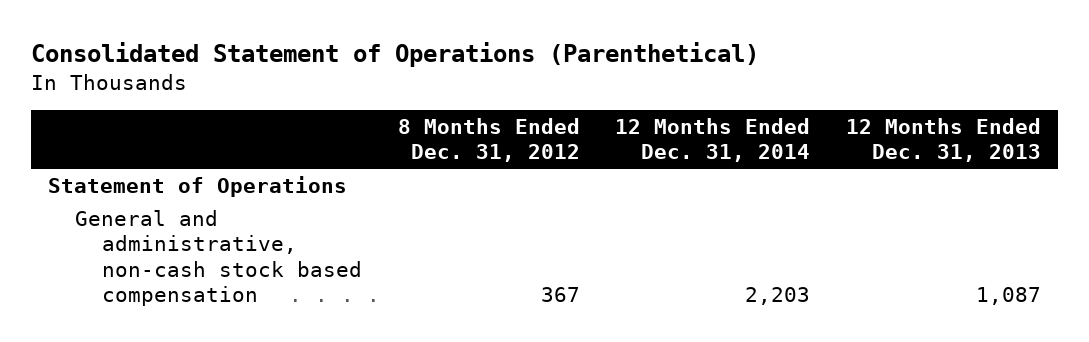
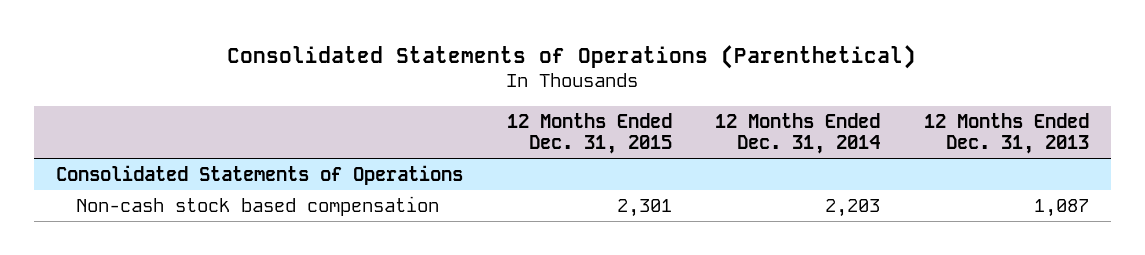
[30,42,759,68] Consolidated Statement of Operations (Parenthetical) -> [227,44,917,69] Consolidated Statements of Operations (Parenthetical)
[397,117,580,163] 8 Months Ended Dec. 31, 2012 -> none
none -> [506,112,672,155] 12 Months Ended Dec. 31, 2015
[48,175,348,197] Statement of Operations -> [55,164,463,185] Consolidated Statements of Operations
[75,209,363,306] General and administrative, non-cash stock based compensation -> [75,195,439,216] Non-cash stock based compensation

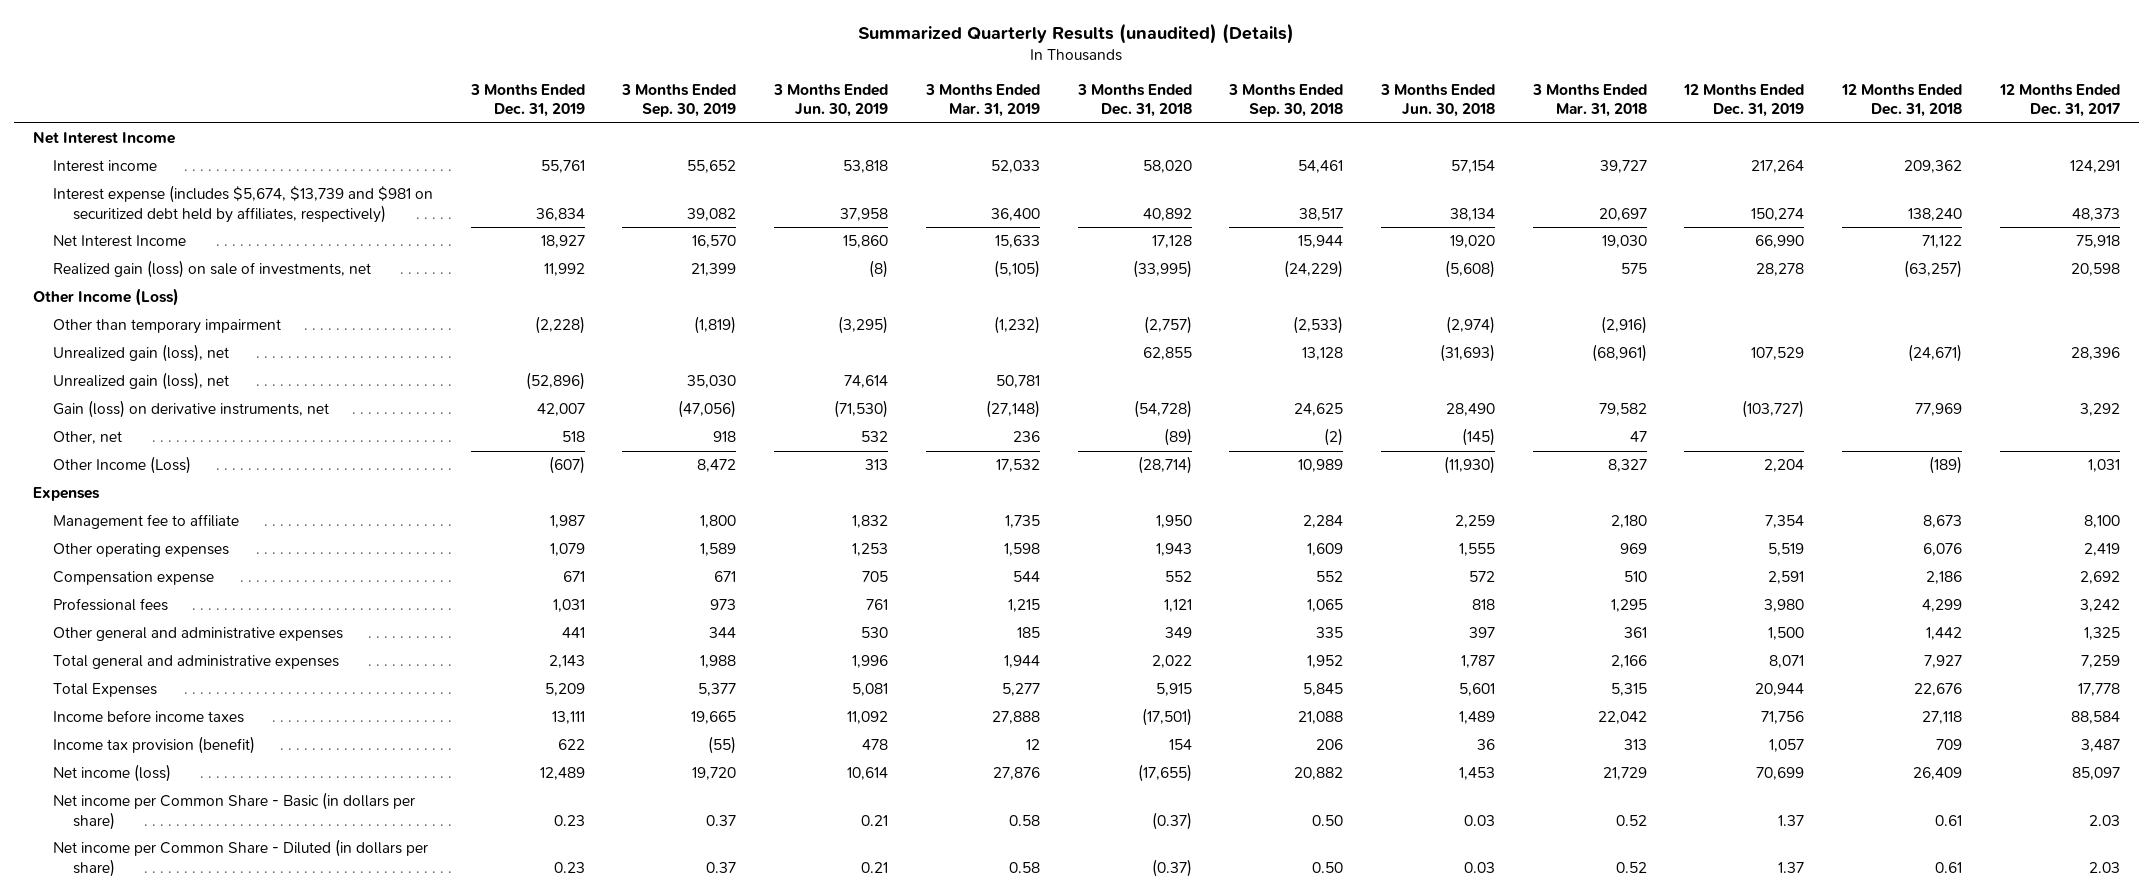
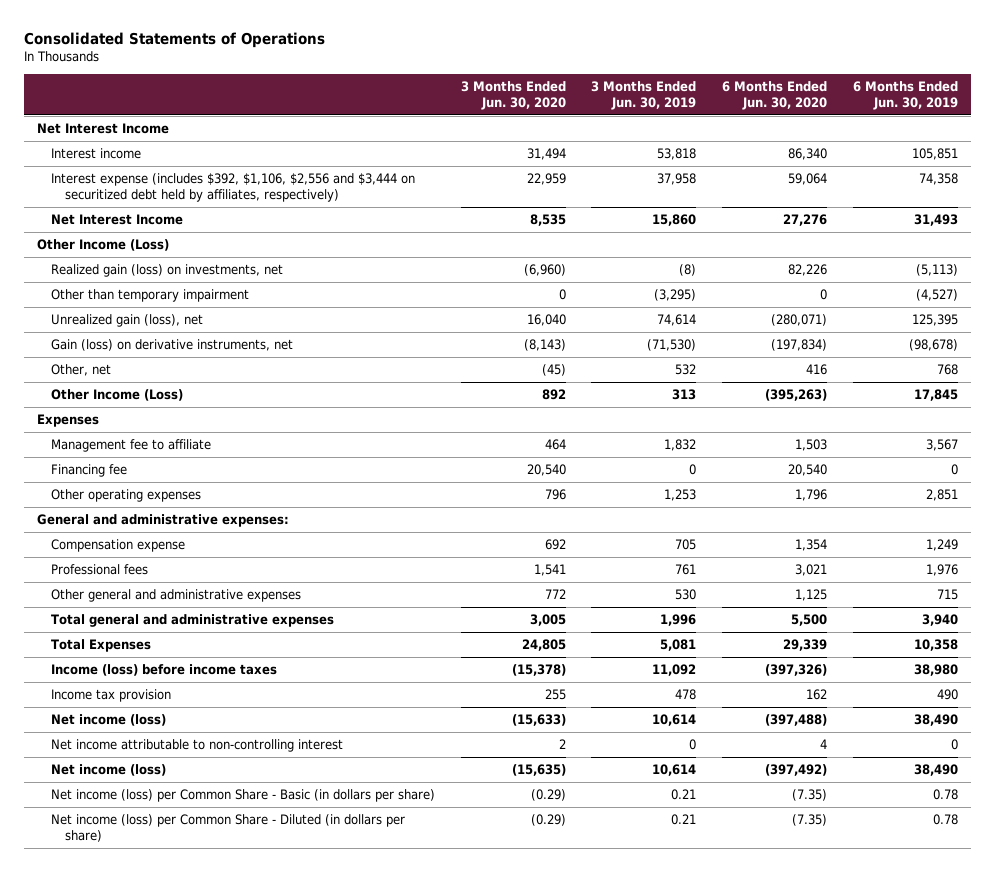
[858,22,1295,44] Summarized Quarterly Results (unaudited) (Details) -> [24,32,326,49] Consolidated Statements of Operations
[469,83,585,118] 3 Months Ended Dec. 31, 2019 -> none
[621,83,737,118] 3 Months Ended Sep. 30, 2019 -> none
[924,83,1040,118] 3 Months Ended Mar. 31, 2019 -> none
[1076,83,1192,118] 3 Months Ended Dec. 31, 2018 -> none
[1228,83,1344,118] 3 Months Ended Sep. 30, 2018 -> none
[1379,83,1495,118] 3 Months Ended Jun. 30, 2018 -> none
[1531,83,1647,118] 3 Months Ended Mar. 31, 2018 -> none
[1683,83,1805,118] 12 Months Ended Dec. 31, 2019 -> none
[1841,83,1963,118] 12 Months Ended Dec. 31, 2018 -> none
[1998,83,2120,118] 12 Months Ended Dec. 31, 2017 -> none
none -> [460,80,566,110] 3 Months Ended Jun. 30, 2020
none -> [722,80,828,110] 6 Months Ended Jun. 30, 2020
none -> [852,80,958,110] 6 Months Ended Jun. 30, 2019
[53,185,434,223] Interest expense (includes $5,674, $13,739 and $981 on securitized debt held by affiliates, respectively) -> [50,172,415,203] Interest expense (includes $392, $1,106, $2,556 and $3,444 on securitized debt held by affiliates, respectively)
[53,260,372,279] Realized gain (loss) on sale of investments, net -> none
none -> [50,263,283,277] Realized gain (loss) on investments, net
[53,344,230,363] Unrealized gain (loss), net -> none
none -> [50,463,127,477] Financing fee
none -> [37,513,290,527] General and administrative expenses:
[53,710,245,724] Income before income taxes -> [50,663,277,676] Income (loss) before income taxes
[53,736,256,755] Income tax provision (benefit) -> [50,688,171,702] Income tax provision
none -> [50,738,343,752] Net income attributable to non-controlling interest
none -> [50,763,166,776] Net income (loss)
[53,792,416,830] Net income per Common Share - Basic (in dollars per share) -> [50,788,435,802] Net income (loss) per Common Share - Basic (in dollars per share)
[53,839,429,877] Net income per Common Share - Diluted (in dollars per share) -> [50,813,405,843] Net income (loss) per Common Share - Diluted (in dollars per share)

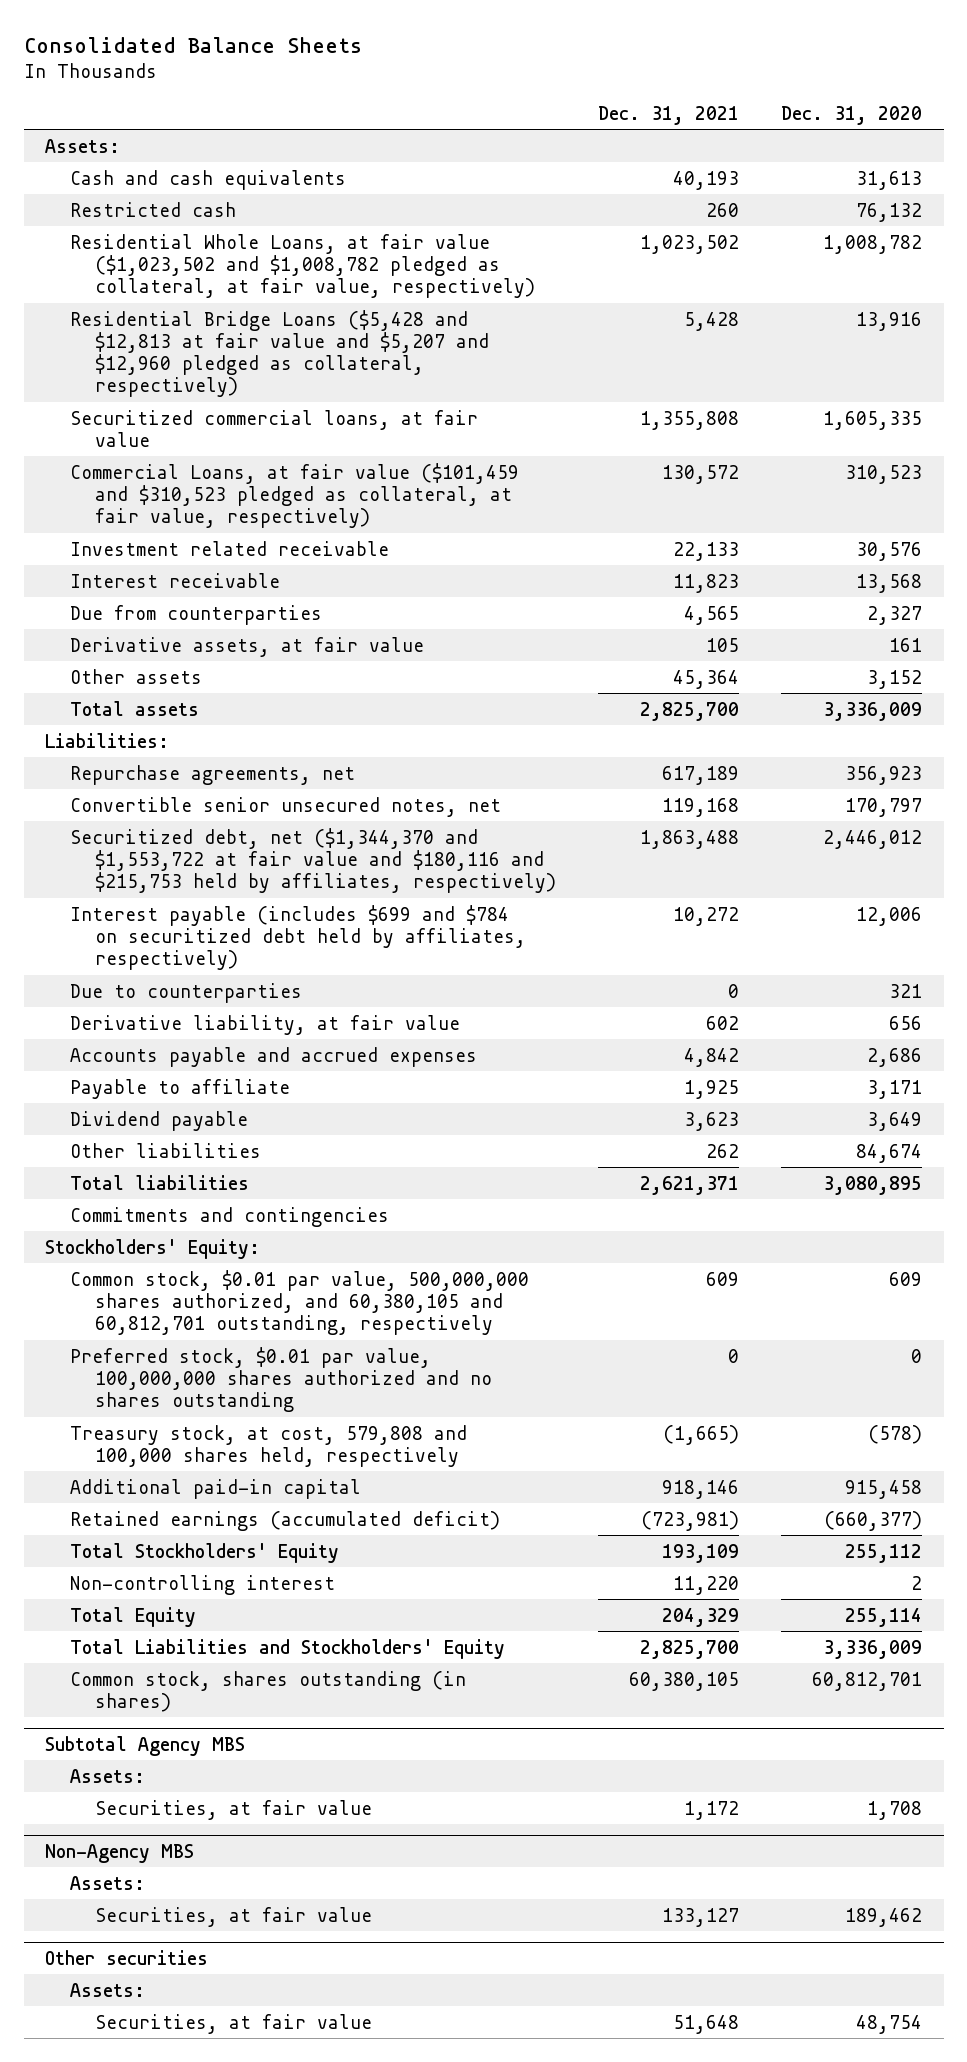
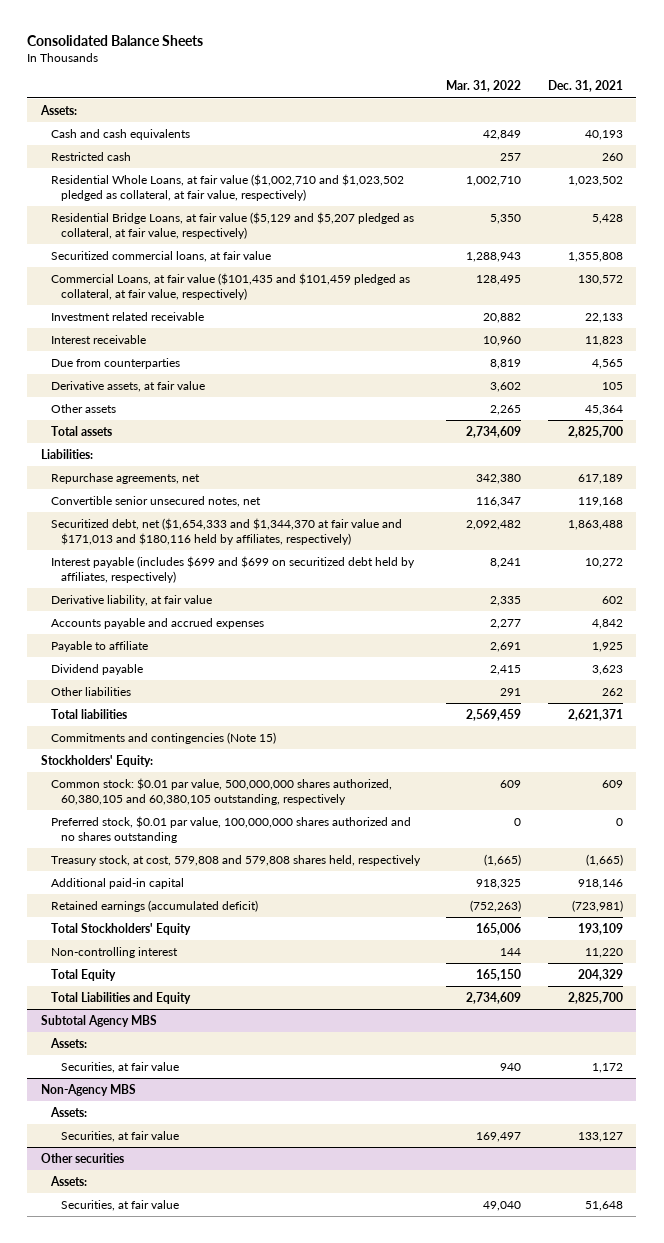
[781,105,923,125] Dec. 31, 2020 -> none
none -> [446,80,522,93] Mar. 31, 2022
[69,233,536,299] Residential Whole Loans, at fair value ($1,023,502 and $1,008,782 pledged as collateral, at fair value, respectively) -> [50,173,404,202] Residential Whole Loans, at fair value ($1,002,710 and $1,023,502 pledged as collateral, at fair value, respectively)
[69,309,490,398] Residential Bridge Loans ($5,428 and $12,813 at fair value and $5,207 and $12,960 pledged as collateral, respectively) -> [50,211,414,240] Residential Bridge Loans, at fair value ($5,129 and $5,207 pledged as collateral, at fair value, respectively)
[69,462,519,529] Commercial Loans, at fair value ($101,459 and $310,523 pledged as collateral, at fair value, respectively) -> [50,272,410,301] Commercial Loans, at fair value ($101,435 and $101,459 pledged as collateral, at fair value, respectively)
[69,982,302,1003] Due to counterparties -> none
[69,827,557,894] Securitized debt, net ($1,344,370 and $1,553,722 at fair value and $180,116 and $215,753 held by affiliates, respectively) -> [50,517,402,546] Securitized debt, net ($1,654,333 and $1,344,370 at fair value and $171,013 and $180,116 held by affiliates, respectively)
[69,904,527,971] Interest payable (includes $699 and $784 on securitized debt held by affiliates, respectively) -> [50,555,415,584] Interest payable (includes $699 and $699 on securitized debt held by affiliates, respectively)
[69,1206,389,1227] Commitments and contingencies -> [50,731,276,744] Commitments and contingencies (Note 15)
[69,1269,529,1336] Common stock, $0.01 par value, 500,000,000 shares authorized, and 60,380,105 and 60,812,701 outstanding, respectively -> [50,777,392,806] Common stock: $0.01 par value, 500,000,000 shares authorized, 60,380,105 and 60,380,105 outstanding, respectively
[69,1424,467,1467] Treasury stock, at cost, 579,808 and 100,000 shares held, respectively -> [50,854,421,866] Treasury stock, at cost, 579,808 and 579,808 shares held, respectively
[69,1670,466,1712] Common stock, shares outstanding (in shares) -> none
[69,1638,505,1659] Total Liabilities and Stockholders' Equity -> [50,991,191,1004] Total Liabilities and Equity

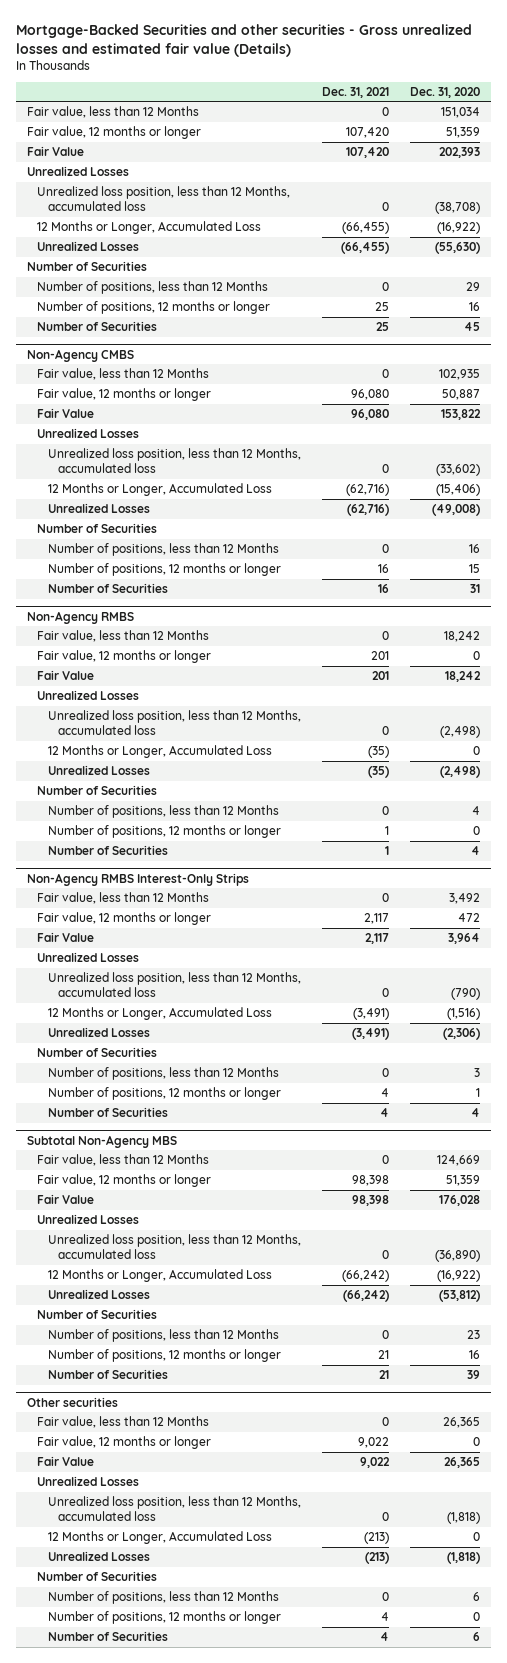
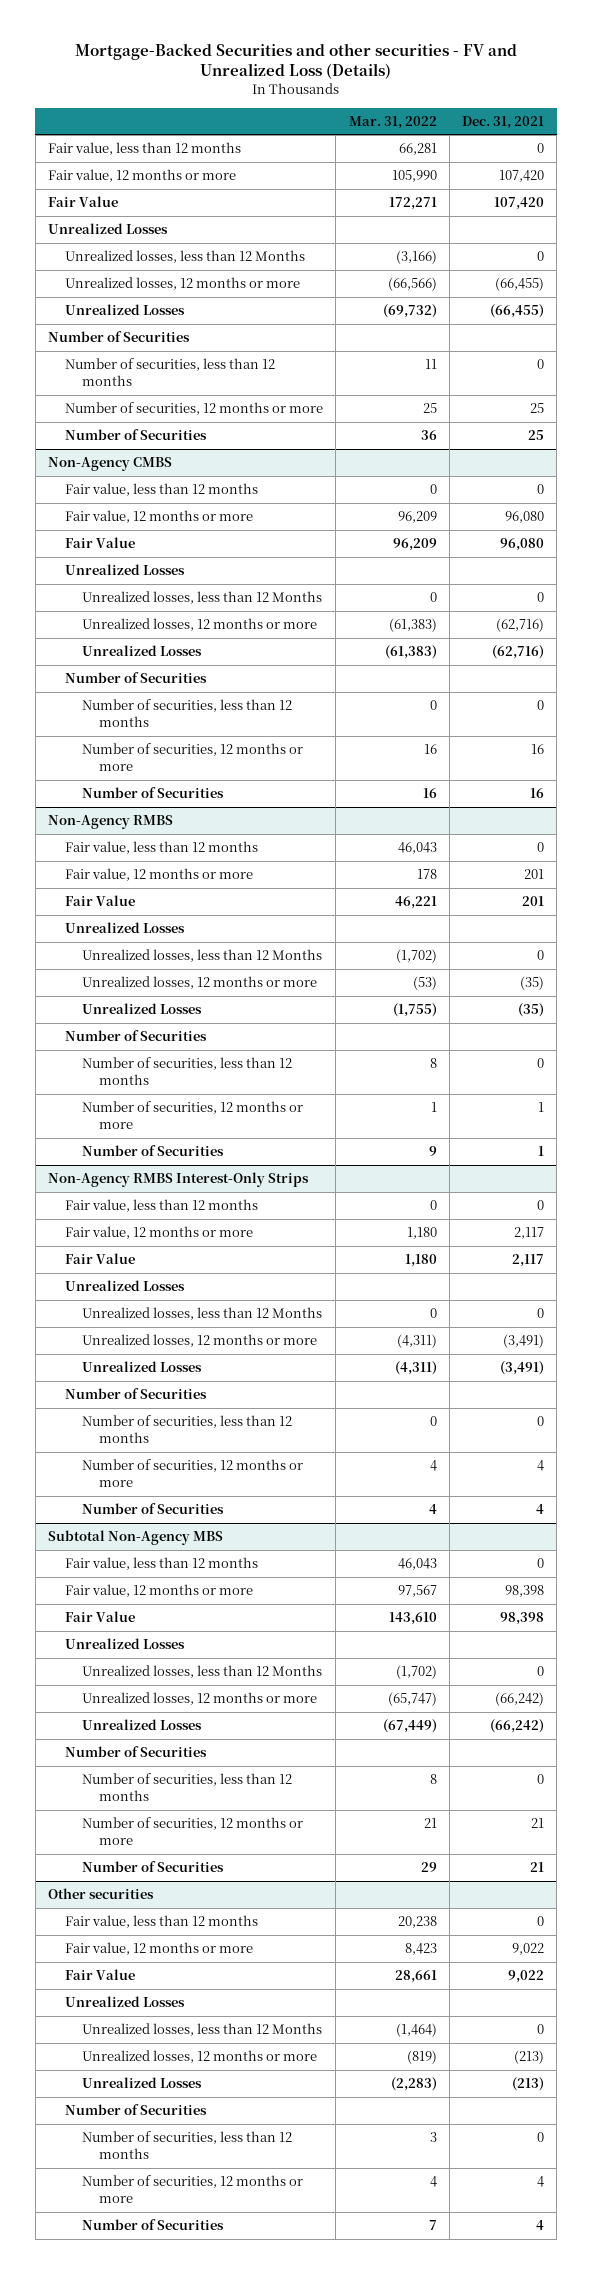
[16,23,473,57] Mortgage-Backed Securities and other securities - Gross unrealized losses and estimated fair value (Details) -> [75,42,518,80] Mortgage-Backed Securities and other securities - FV and Unrealized Loss (Details)
[410,86,481,98] Dec. 31, 2020 -> none
none -> [348,115,437,129] Mar. 31, 2022
[26,106,199,119] Fair value, less than 12 Months -> [48,142,242,156] Fair value, less than 12 months
[26,126,201,140] Fair value, 12 months or longer -> [48,169,237,183] Fair value, 12 months or more
[37,186,291,211] Unrealized loss position, less than 12 Months, accumulated loss -> [64,250,305,264] Unrealized losses, less than 12 Months
[37,221,262,235] 12 Months or Longer, Accumulated Loss -> [64,277,300,291] Unrealized losses, 12 months or more
[37,281,269,295] Number of positions, less than 12 Months -> [64,358,275,387] Number of securities, less than 12 months
[37,301,271,315] Number of positions, 12 months or longer -> [64,402,323,416] Number of securities, 12 months or more
[37,368,210,381] Fair value, less than 12 Months -> [64,483,258,497] Fair value, less than 12 months
[37,388,212,402] Fair value, 12 months or longer -> [64,510,253,524] Fair value, 12 months or more
[47,448,301,473] Unrealized loss position, less than 12 Months, accumulated loss -> [81,591,322,605] Unrealized losses, less than 12 Months
[47,483,272,497] 12 Months or Longer, Accumulated Loss -> [81,618,317,632] Unrealized losses, 12 months or more
[47,543,279,557] Number of positions, less than 12 Months -> [81,699,292,728] Number of securities, less than 12 months
[47,563,281,577] Number of positions, 12 months or longer -> [81,743,303,772] Number of securities, 12 months or more
[37,630,210,643] Fair value, less than 12 Months -> [64,841,258,855] Fair value, less than 12 months
[37,650,212,664] Fair value, 12 months or longer -> [64,868,253,882] Fair value, 12 months or more
[47,710,301,735] Unrealized loss position, less than 12 Months, accumulated loss -> [81,949,322,963] Unrealized losses, less than 12 Months
[47,745,272,759] 12 Months or Longer, Accumulated Loss -> [81,976,317,990] Unrealized losses, 12 months or more
[47,805,279,819] Number of positions, less than 12 Months -> [81,1057,292,1086] Number of securities, less than 12 months
[47,825,281,839] Number of positions, 12 months or longer -> [81,1101,303,1130] Number of securities, 12 months or more
[37,892,210,905] Fair value, less than 12 Months -> [64,1199,258,1213] Fair value, less than 12 months
[37,912,212,926] Fair value, 12 months or longer -> [64,1226,253,1240] Fair value, 12 months or more
[47,972,301,997] Unrealized loss position, less than 12 Months, accumulated loss -> [81,1307,322,1321] Unrealized losses, less than 12 Months
[47,1007,272,1021] 12 Months or Longer, Accumulated Loss -> [81,1334,317,1348] Unrealized losses, 12 months or more
[47,1067,279,1081] Number of positions, less than 12 Months -> [81,1415,292,1444] Number of securities, less than 12 months
[47,1087,281,1101] Number of positions, 12 months or longer -> [81,1459,303,1488] Number of securities, 12 months or more
[37,1154,210,1167] Fair value, less than 12 Months -> [64,1557,258,1571] Fair value, less than 12 months
[37,1174,212,1188] Fair value, 12 months or longer -> [64,1584,253,1598] Fair value, 12 months or more
[47,1234,301,1259] Unrealized loss position, less than 12 Months, accumulated loss -> [81,1665,322,1679] Unrealized losses, less than 12 Months
[47,1269,272,1283] 12 Months or Longer, Accumulated Loss -> [81,1692,317,1706] Unrealized losses, 12 months or more
[47,1329,279,1343] Number of positions, less than 12 Months -> [81,1773,292,1802] Number of securities, less than 12 months
[47,1349,281,1363] Number of positions, 12 months or longer -> [81,1817,303,1846] Number of securities, 12 months or more
[37,1416,210,1429] Fair value, less than 12 Months -> [64,1915,258,1929] Fair value, less than 12 months
[37,1436,212,1450] Fair value, 12 months or longer -> [64,1942,253,1956] Fair value, 12 months or more
[47,1496,301,1521] Unrealized loss position, less than 12 Months, accumulated loss -> [81,2023,322,2037] Unrealized losses, less than 12 Months
[47,1531,272,1545] 12 Months or Longer, Accumulated Loss -> [81,2050,317,2064] Unrealized losses, 12 months or more
[47,1591,279,1605] Number of positions, less than 12 Months -> [81,2131,292,2160] Number of securities, less than 12 months
[47,1611,281,1625] Number of positions, 12 months or longer -> [81,2175,303,2204] Number of securities, 12 months or more

